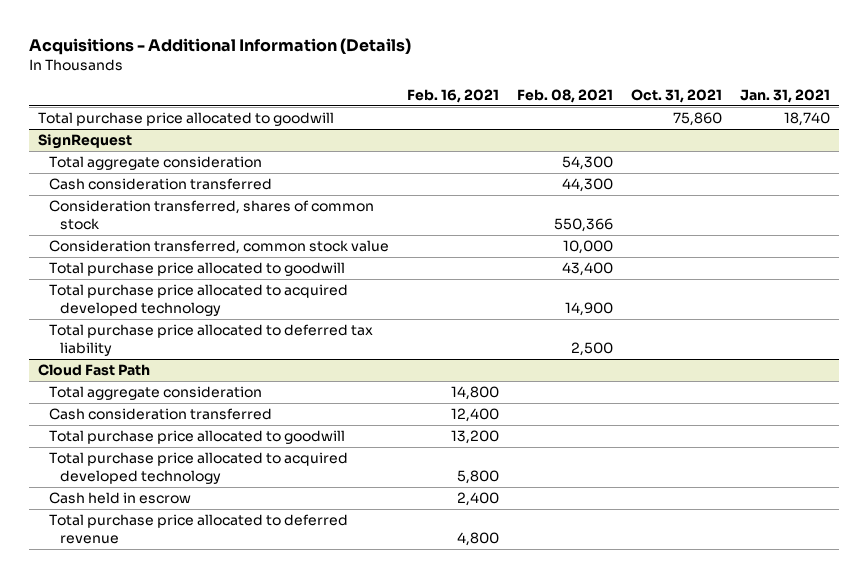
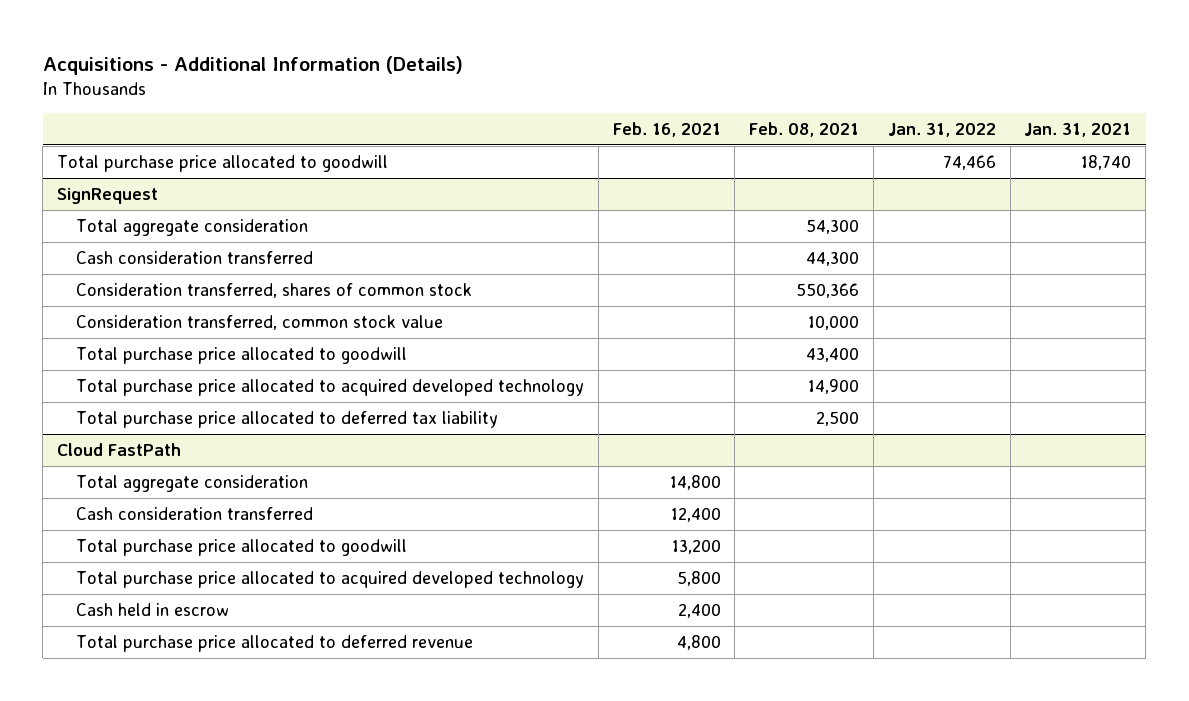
[630,88,722,103] Oct. 31, 2021 -> none
none -> [887,122,996,137] Jan. 31, 2022
[38,364,151,377] Cloud Fast Path -> [57,442,182,456] Cloud FastPath

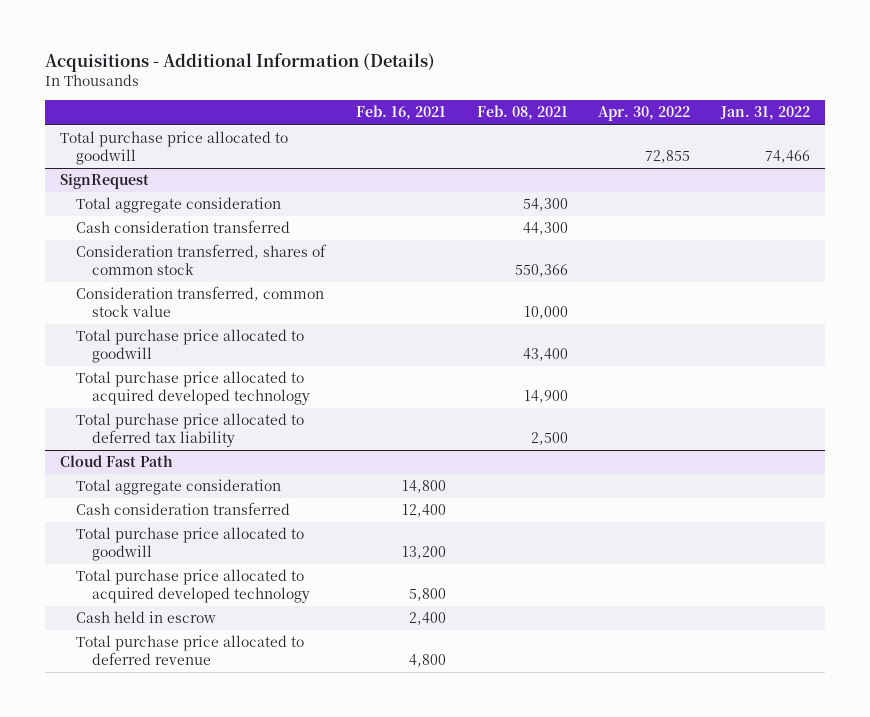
[1024,122,1132,137] Jan. 31, 2021 -> none
none -> [598,106,691,122] Apr. 30, 2022
[57,442,182,456] Cloud FastPath -> [60,455,174,468] Cloud Fast Path

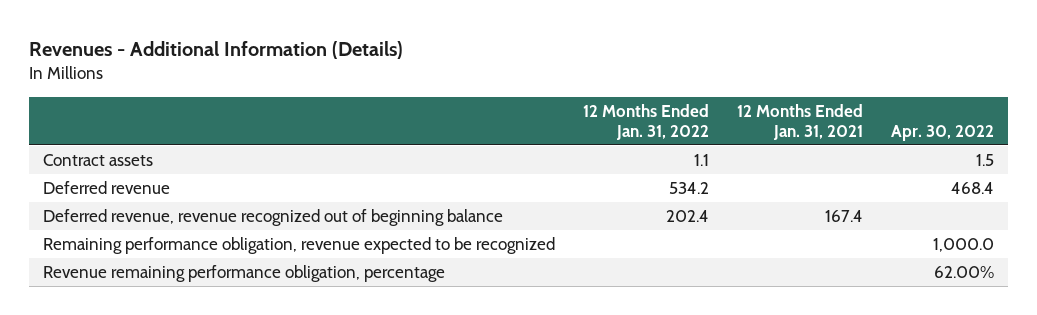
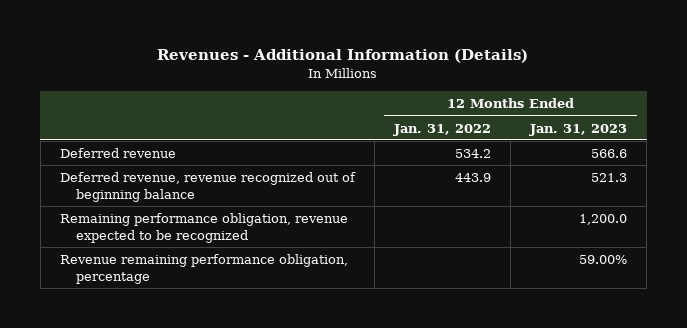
[736,103,863,140] 12 Months Ended Jan. 31, 2021 -> none
[890,124,994,141] Apr. 30, 2022 -> none
none -> [529,123,628,136] Jan. 31, 2023
[43,154,154,167] Contract assets -> none
[666,210,710,223] 202.4 -> [454,172,491,182] 443.9

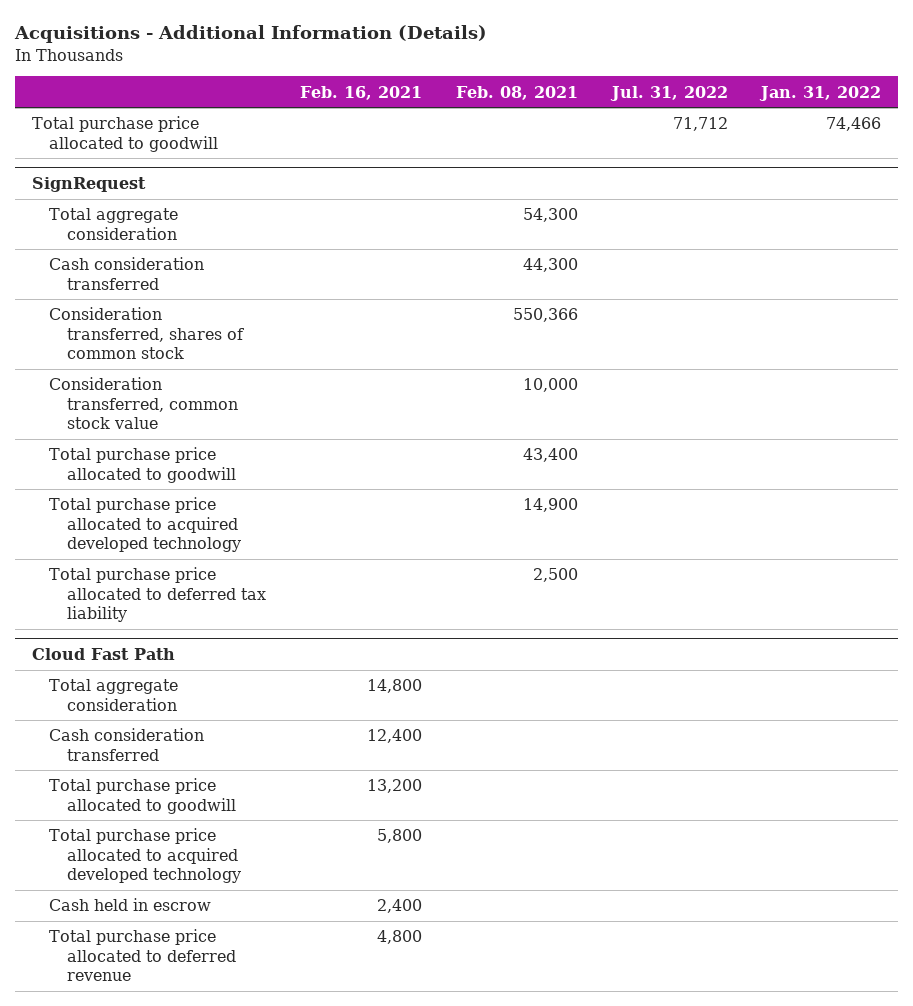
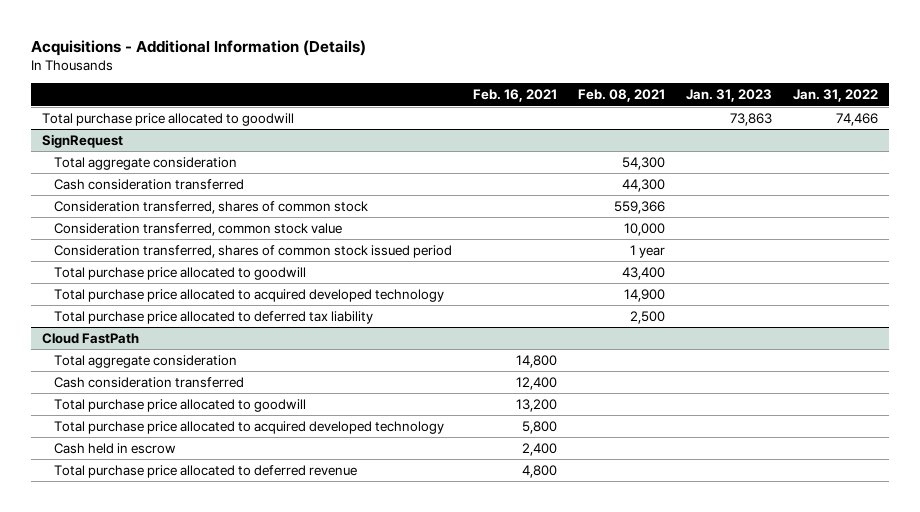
[609,85,728,101] Jul. 31, 2022 -> none
none -> [686,89,773,103] Jan. 31, 2023
[512,308,578,323] 550,366 -> [614,200,666,214] 559,366
none -> [54,244,453,258] Consideration transferred, shares of common stock issued period
[31,647,175,660] Cloud Fast Path -> [41,332,139,344] Cloud FastPath

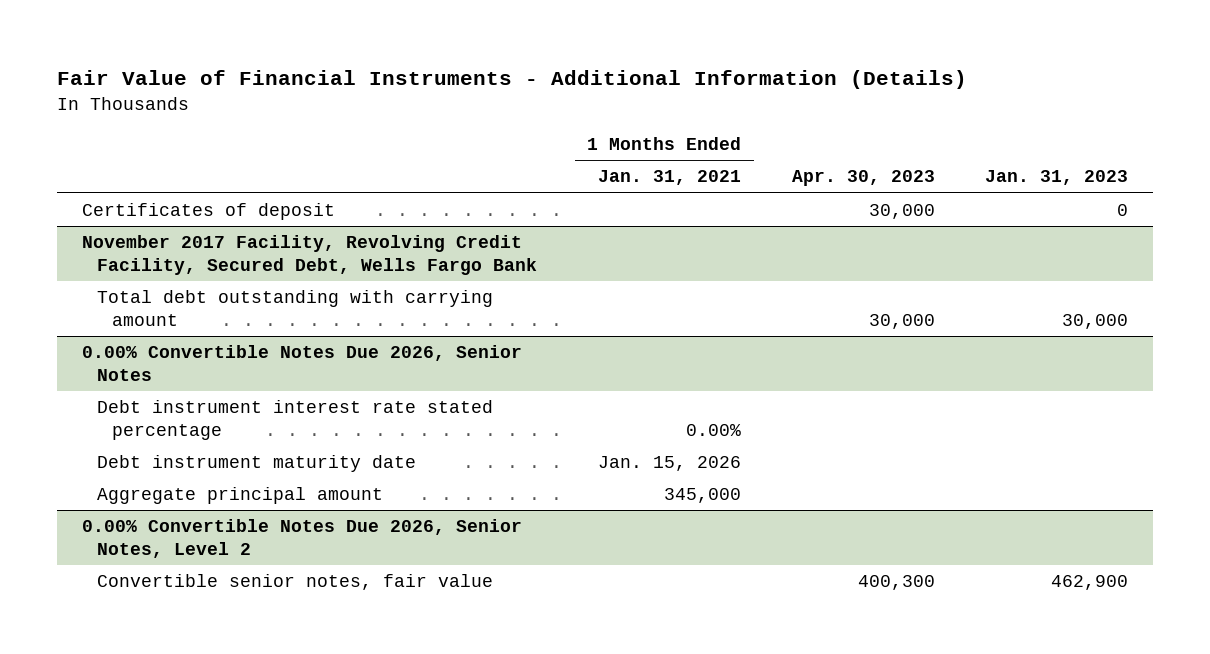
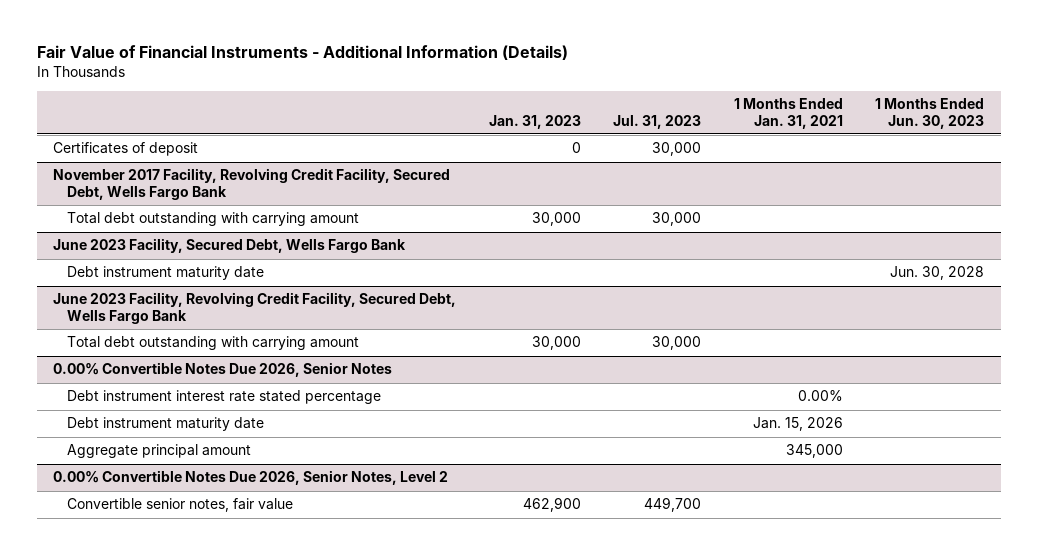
[791,170,935,187] Apr. 30, 2023 -> none
none -> [613,114,702,129] Jul. 31, 2023
none -> [875,98,985,129] 1 Months Ended Jun. 30, 2023
none -> [53,238,407,254] June 2023 Facility, Secured Debt, Wells Fargo Bank
none -> [67,266,265,281] Debt instrument maturity date
none -> [53,292,457,324] June 2023 Facility, Revolving Credit Facility, Secured Debt, Wells Fargo Bank
none -> [67,336,360,351] Total debt outstanding with carrying amount

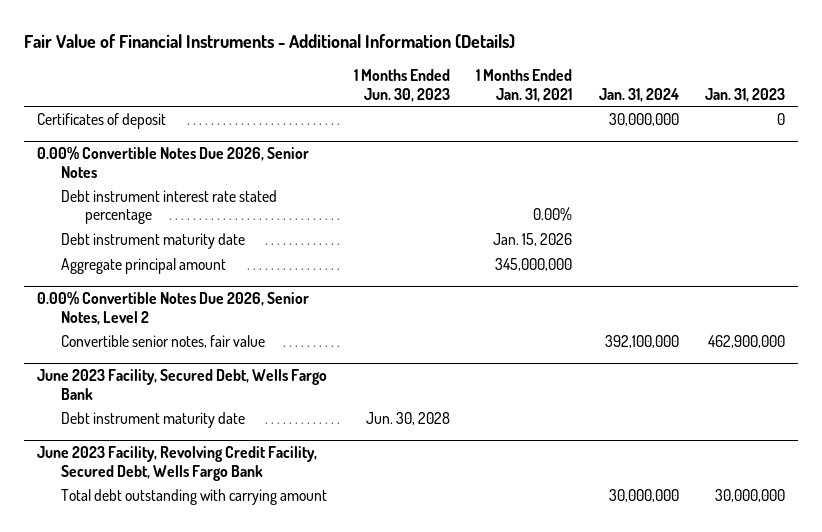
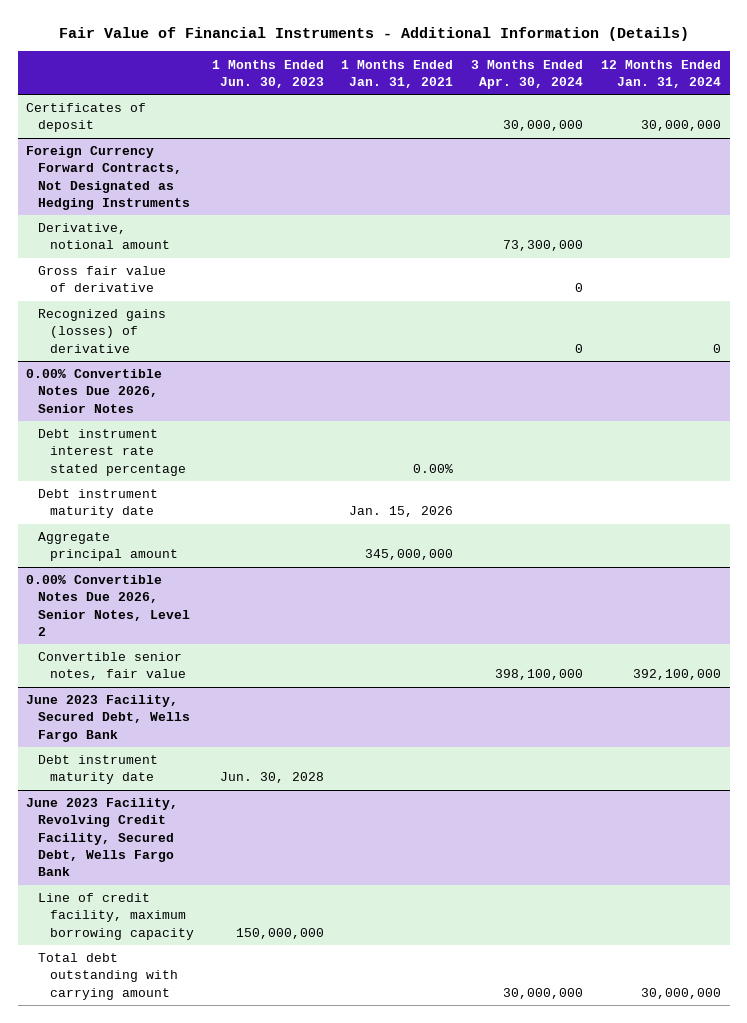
[598,87,679,102] Jan. 31, 2024 -> none
[705,87,786,102] Jan. 31, 2023 -> none
none -> [471,59,584,89] 3 Months Ended Apr. 30, 2024
none -> [600,59,721,88] 12 Months Ended Jan. 31, 2024
none -> [26,146,191,210] Foreign Currency Forward Contracts, Not Designated as Hedging Instruments
none -> [38,223,170,250] Derivative, notional amount
none -> [38,266,167,293] Gross fair value of derivative
none -> [38,309,167,353] Recognized gains (losses) of derivative
none -> [38,893,194,940] Line of credit facility, maximum borrowing capacity

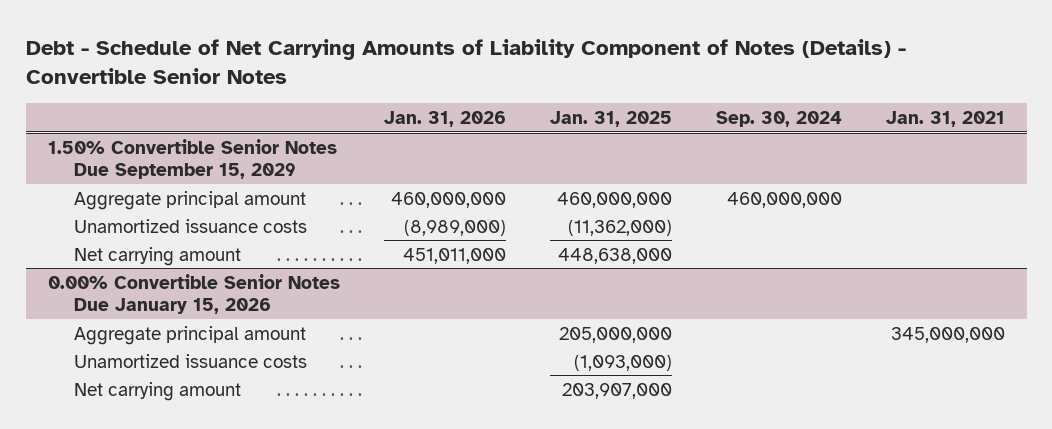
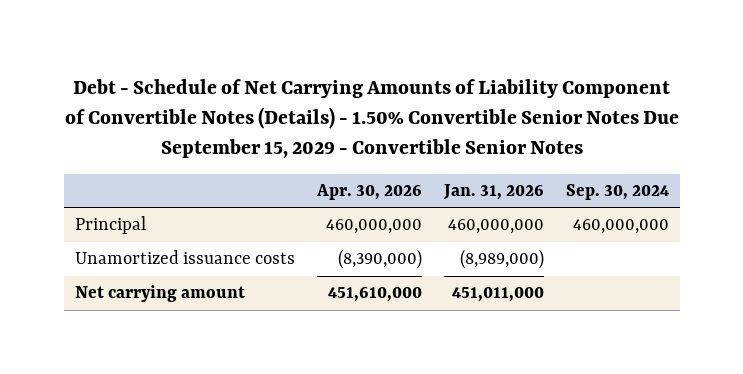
[25,38,906,85] Debt - Schedule of Net Carrying Amounts of Liability Component of Notes (Details) - Convertible Senior Notes -> [64,78,679,159] Debt - Schedule of Net Carrying Amounts of Liability Component of Convertible Notes (Details) - 1.50% Convertible Senior Notes Due September 15, 2029 - Convertible Senior Notes
[549,110,672,127] Jan. 31, 2025 -> none
[885,110,1005,127] Jan. 31, 2021 -> none
none -> [315,184,422,201] Apr. 30, 2026
[47,138,337,179] 1.50% Convertible Senior Notes Due September 15, 2029 -> none
[74,190,307,210] Aggregate principal amount -> [74,216,146,235] Principal
[47,273,340,314] 0.00% Convertible Senior Notes Due January 15, 2026 -> none
[74,325,307,345] Aggregate principal amount -> none
[74,353,308,368] Unamortized issuance costs -> none
[74,381,242,401] Net carrying amount -> none

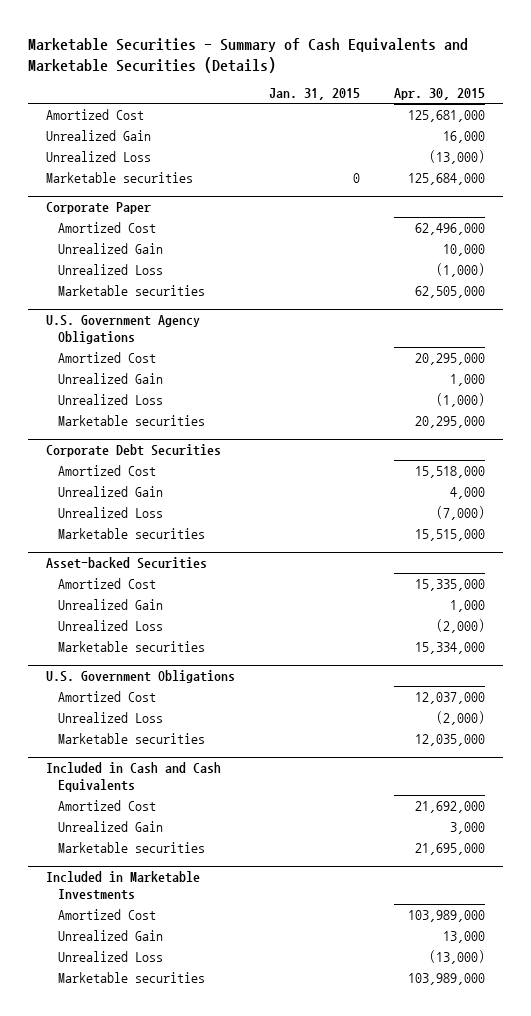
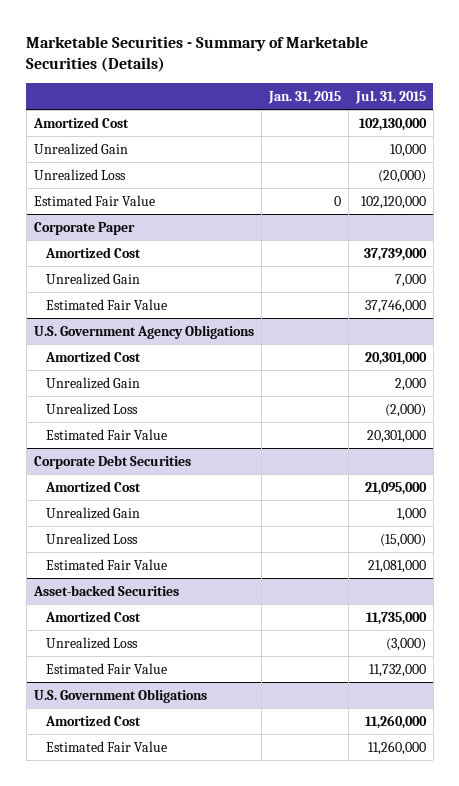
[28,37,469,73] Marketable Securities - Summary of Cash Equivalents and Marketable Securities (Details) -> [26,35,369,73] Marketable Securities - Summary of Marketable Securities (Details)
[394,88,486,101] Apr. 30, 2015 -> none
none -> [354,89,426,104] Jul. 31, 2015
[45,171,193,183] Marketable securities -> [33,194,155,206] Estimated Fair Value
[57,263,163,275] Unrealized Loss -> none
[57,284,205,296] Marketable securities -> [46,298,168,310] Estimated Fair Value
[57,414,205,426] Marketable securities -> [46,428,168,440] Estimated Fair Value
[57,527,205,539] Marketable securities -> [46,558,168,570] Estimated Fair Value
[57,598,163,610] Unrealized Gain -> none
[57,640,205,652] Marketable securities -> [46,662,168,674] Estimated Fair Value
[57,711,163,723] Unrealized Loss -> none
[45,762,221,793] Included in Cash and Cash Equivalents -> none
[57,799,156,811] Amortized Cost -> none
[57,820,163,832] Unrealized Gain -> none
[57,841,205,853] Marketable securities -> none
[45,871,200,901] Included in Marketable Investments -> none
[57,908,156,920] Amortized Cost -> none
[57,929,163,941] Unrealized Gain -> none
[57,950,163,962] Unrealized Loss -> none
[57,971,205,983] Marketable securities -> none
[57,732,205,744] Marketable securities -> [46,740,168,752] Estimated Fair Value

